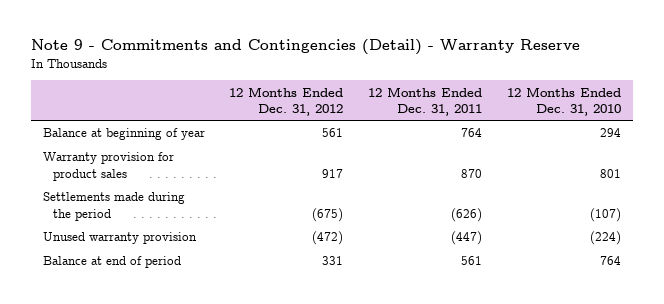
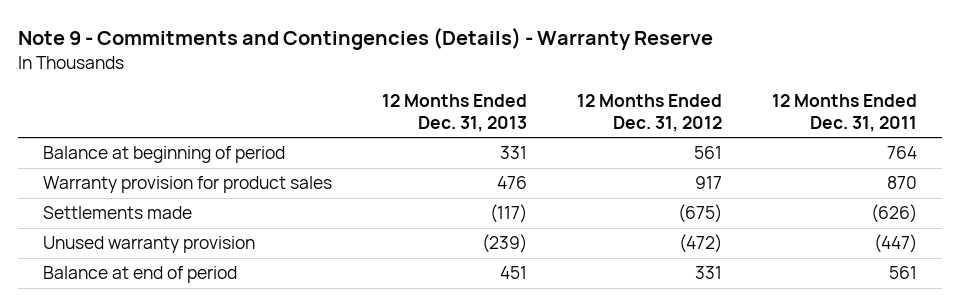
[30,39,580,56] Note 9 - Commitments and Contingencies (Detail) - Warranty Reserve -> [18,27,714,51] Note 9 - Commitments and Contingencies (Details) - Warranty Reserve
[506,86,621,116] 12 Months Ended Dec. 31, 2010 -> none
none -> [382,94,528,132] 12 Months Ended Dec. 31, 2013
[42,128,205,141] Balance at beginning of year -> [43,146,286,164] Balance at beginning of period
[42,192,185,221] Settlements made during the period -> [43,206,193,220] Settlements made

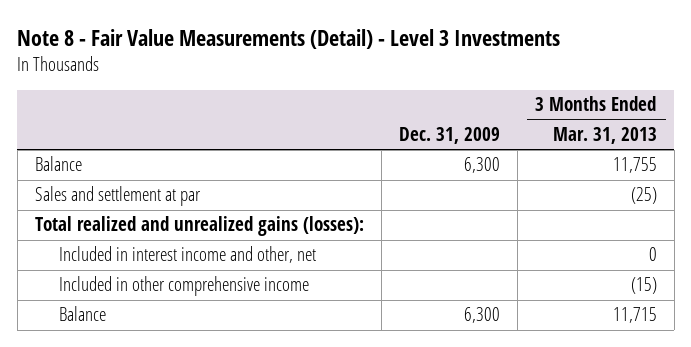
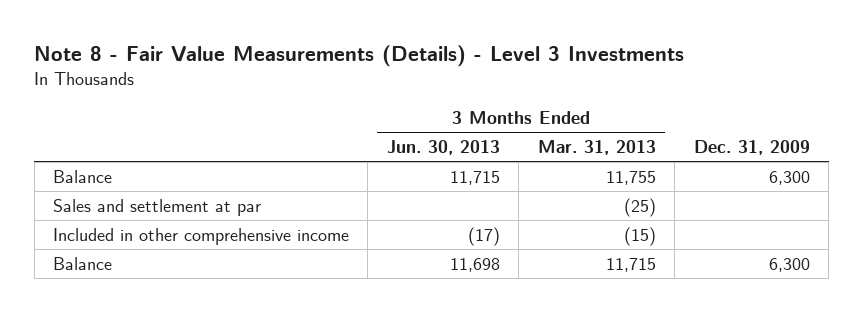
[17,28,561,49] Note 8 - Fair Value Measurements (Detail) - Level 3 Investments -> [34,45,685,68] Note 8 - Fair Value Measurements (Details) - Level 3 Investments
none -> [386,139,500,155] Jun. 30, 2013
[34,216,364,237] Total realized and unrealized gains (losses): -> none
[58,246,316,264] Included in interest income and other, net -> none

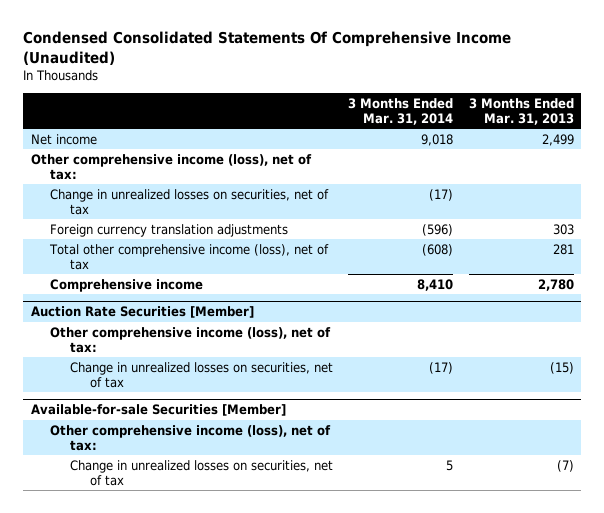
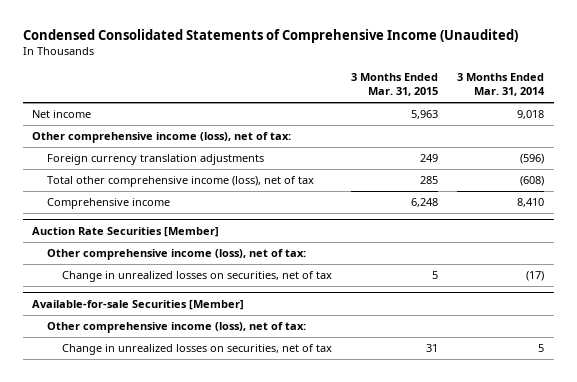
[23,31,512,65] Condensed Consolidated Statements Of Comprehensive Income (Unaudited) -> [22,29,518,44] Condensed Consolidated Statements of Comprehensive Income (Unaudited)
[468,97,574,125] 3 Months Ended Mar. 31, 2013 -> none
none -> [351,73,439,97] 3 Months Ended Mar. 31, 2015
[50,188,330,215] Change in unrealized losses on securities, net of tax -> none

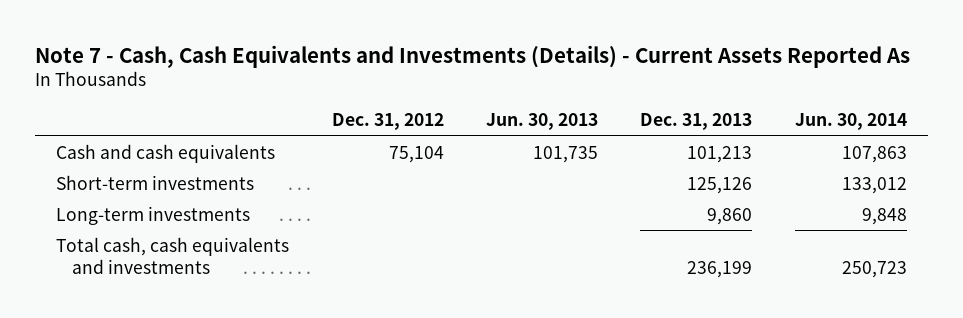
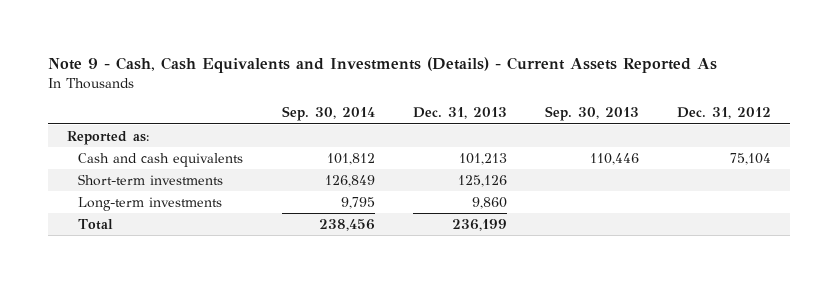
[35,44,911,68] Note 7 - Cash, Cash Equivalents and Investments (Details) - Current Assets Reported As -> [47,57,717,74] Note 9 - Cash, Cash Equivalents and Investments (Details) - Current Assets Reported As
[486,113,599,131] Jun. 30, 2013 -> none
[794,113,907,131] Jun. 30, 2014 -> none
none -> [281,106,375,122] Sep. 30, 2014
none -> [544,106,639,122] Sep. 30, 2013
none -> [66,130,149,145] Reported as:
[56,237,290,275] Total cash, cash equivalents and investments -> [78,218,114,230] Total

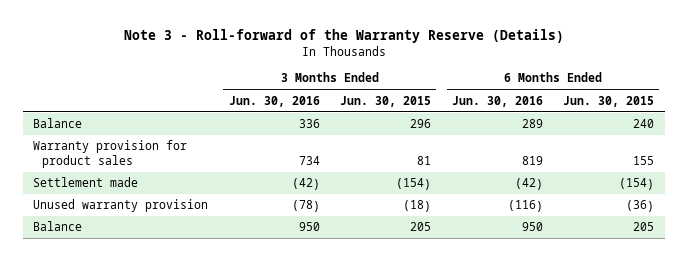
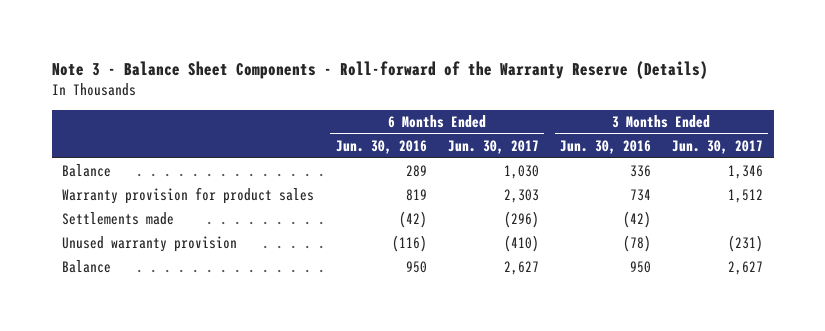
[123,29,564,44] Note 3 - Roll-forward of the Warranty Reserve (Details) -> [51,60,708,79] Note 3 - Balance Sheet Components - Roll-forward of the Warranty Reserve (Details)
[340,95,432,107] Jun. 30, 2015 -> none
[563,95,655,107] Jun. 30, 2015 -> none
none -> [447,139,539,154] Jun. 30, 2017
none -> [671,139,763,154] Jun. 30, 2017
[32,177,138,188] Settlement made -> [62,212,175,226] Settlements made

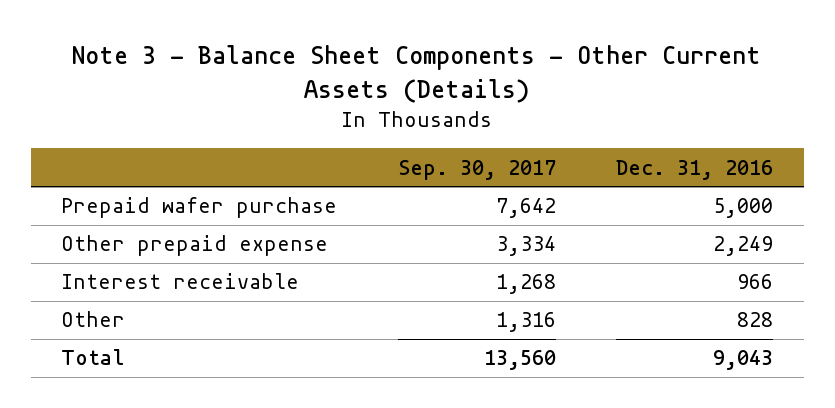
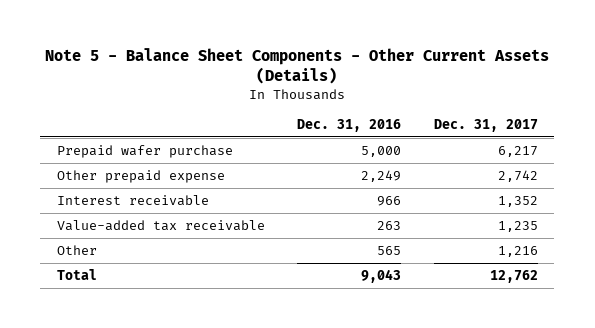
[72,45,762,103] Note 3 - Balance Sheet Components - Other Current Assets (Details) -> [45,47,550,85] Note 5 - Balance Sheet Components - Other Current Assets (Details)
[397,159,556,180] Sep. 30, 2017 -> none
none -> [434,118,539,132] Dec. 31, 2017
none -> [56,220,265,232] Value-added tax receivable
[737,312,774,328] 828 -> [377,246,402,256] 565

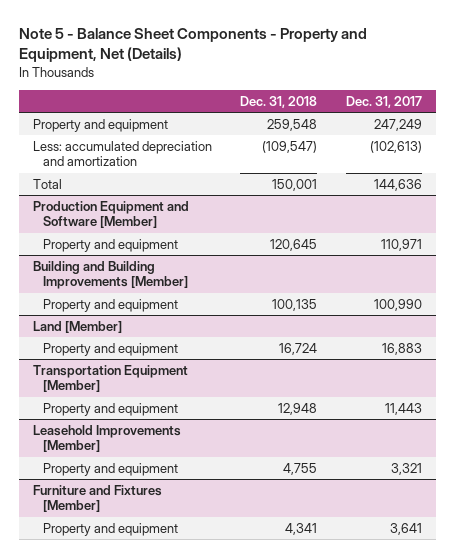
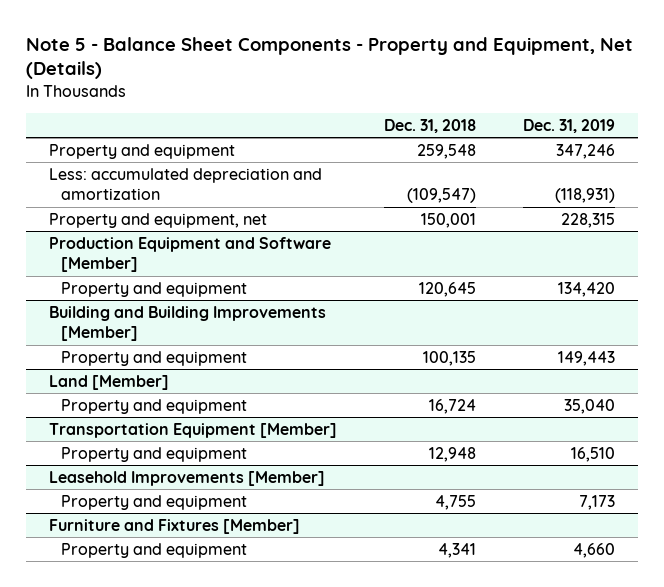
[345,95,422,108] Dec. 31, 2017 -> none
none -> [522,118,615,133] Dec. 31, 2019
[33,178,63,189] Total -> [49,212,268,228] Property and equipment, net

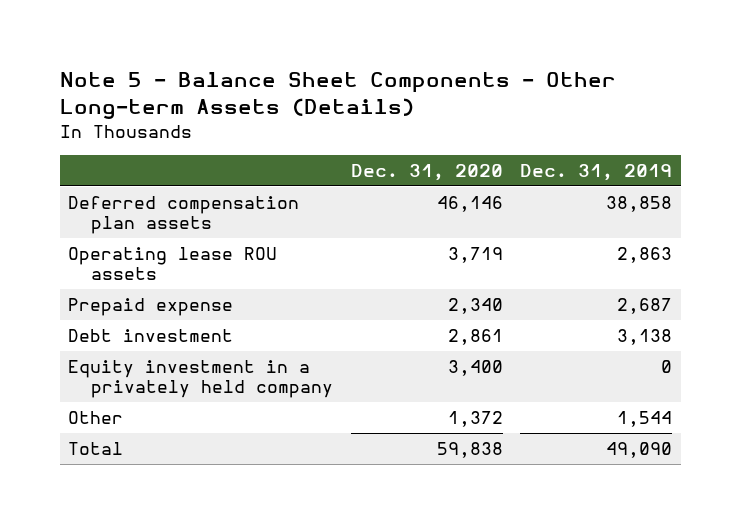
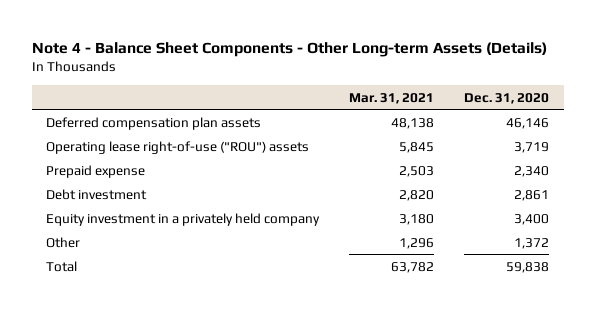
[59,71,616,120] Note 5 - Balance Sheet Components - Other Long-term Assets (Details) -> [31,41,547,57] Note 4 - Balance Sheet Components - Other Long-term Assets (Details)
[520,164,673,182] Dec. 31, 2019 -> none
none -> [349,92,435,104] Mar. 31, 2021
[68,246,278,281] Operating lease ROU assets -> [46,140,310,154] Operating lease right-of-use ("ROU") assets

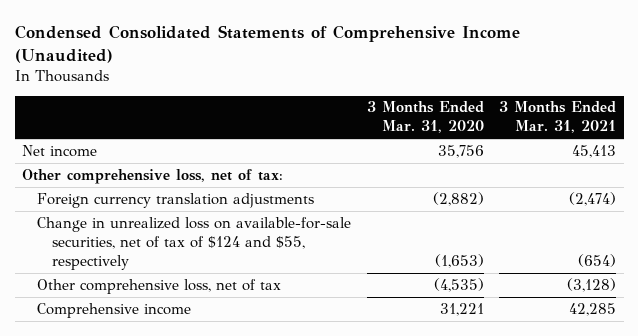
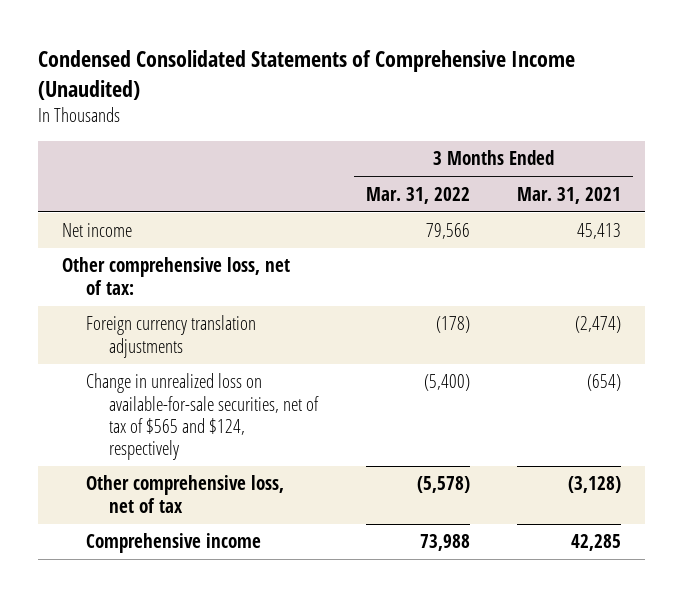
[366,101,484,134] 3 Months Ended Mar. 31, 2020 -> none
none -> [365,186,470,204] Mar. 31, 2022
[37,216,352,270] Change in unrealized loss on available-for-sale securities, net of tax of $124 and $55, respectively -> [85,373,320,461] Change in unrealized loss on available-for-sale securities, net of tax of $565 and $124, respectively

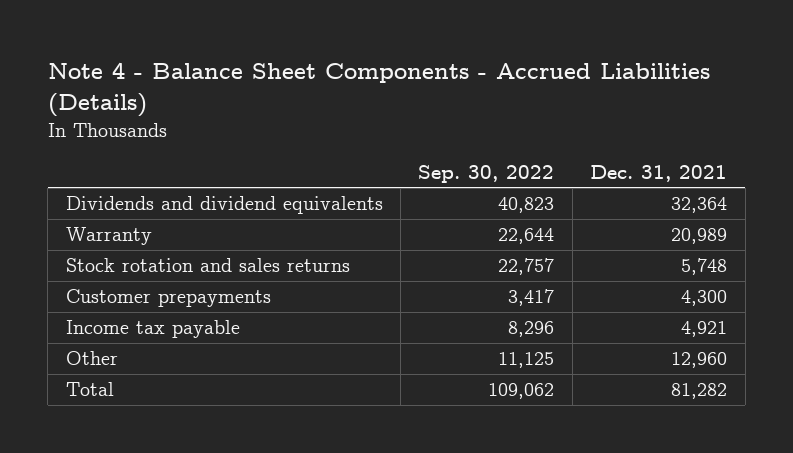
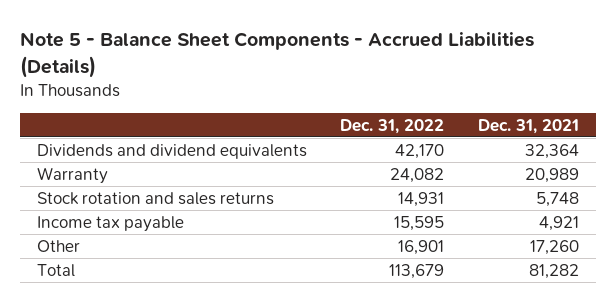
[47,61,710,117] Note 4 - Balance Sheet Components - Accrued Liabilities (Details) -> [19,32,534,78] Note 5 - Balance Sheet Components - Accrued Liabilities (Details)
[418,164,555,183] Sep. 30, 2022 -> none
none -> [340,118,445,134] Dec. 31, 2022
[65,289,271,308] Customer prepayments -> none
[671,352,728,369] 12,960 -> [530,239,580,255] 17,260

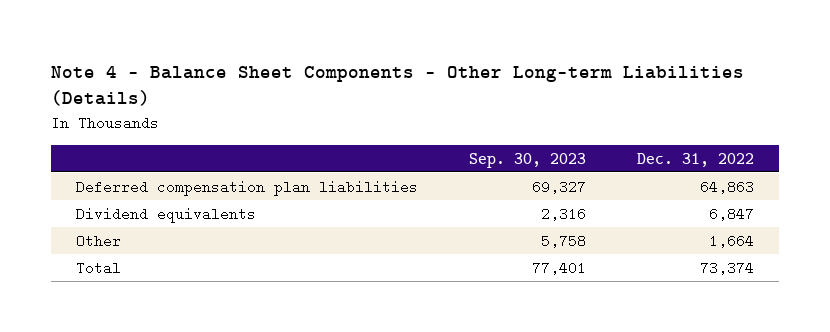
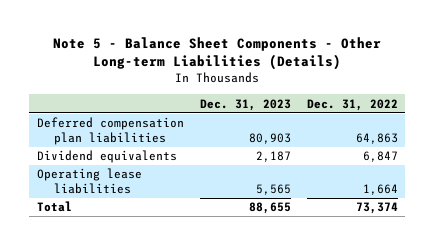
[51,65,745,107] Note 4 - Balance Sheet Components - Other Long-term Liabilities (Details) -> [53,36,382,71] Note 5 - Balance Sheet Components - Other Long-term Liabilities (Details)
[469,152,587,168] Sep. 30, 2023 -> none
none -> [199,98,291,111] Dec. 31, 2023
[76,233,122,248] Other -> [37,168,143,195] Operating lease liabilities

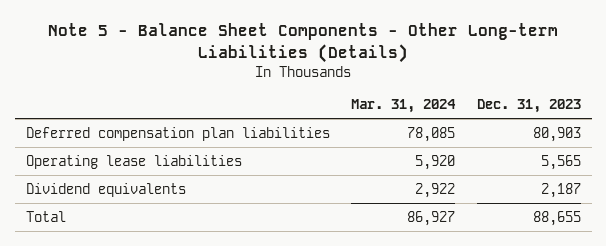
[306,98,398,111] Dec. 31, 2022 -> none
none -> [351,99,457,114] Mar. 31, 2024
[37,150,178,164] Dividend equivalents -> [25,182,186,197] Dividend equivalents

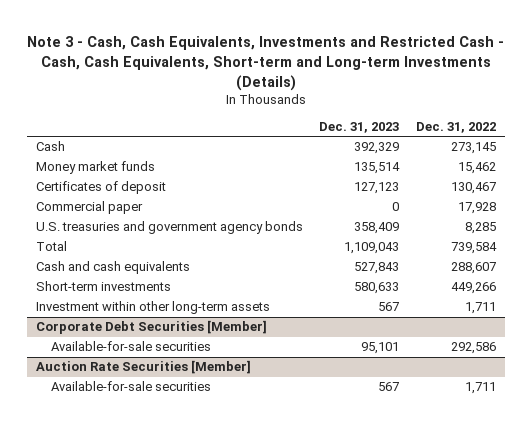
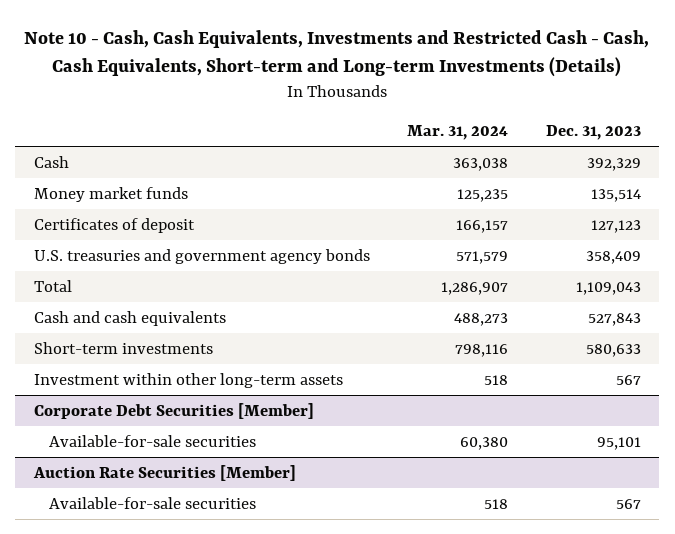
[26,35,504,91] Note 3 - Cash, Cash Equivalents, Investments and Restricted Cash - Cash, Cash Equivalents, Short-term and Long-term Investments (Details) -> [24,29,650,78] Note 10 - Cash, Cash Equivalents, Investments and Restricted Cash - Cash, Cash Equivalents, Short-term and Long-term Investments (Details)
[416,122,497,134] Dec. 31, 2022 -> none
none -> [407,125,509,141] Mar. 31, 2024
[35,201,143,215] Commercial paper -> none

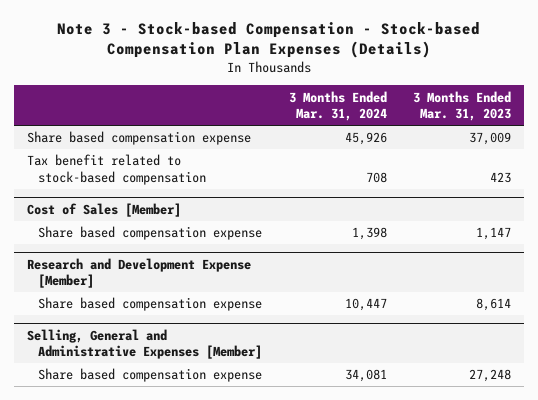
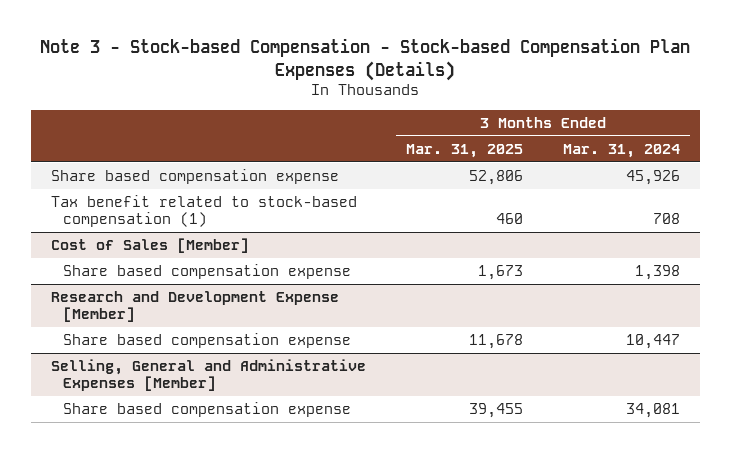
[412,90,511,122] 3 Months Ended Mar. 31, 2023 -> none
none -> [405,143,523,158] Mar. 31, 2025
[26,154,207,186] Tax benefit related to stock-based compensation -> [50,195,357,227] Tax benefit related to stock-based compensation (1)

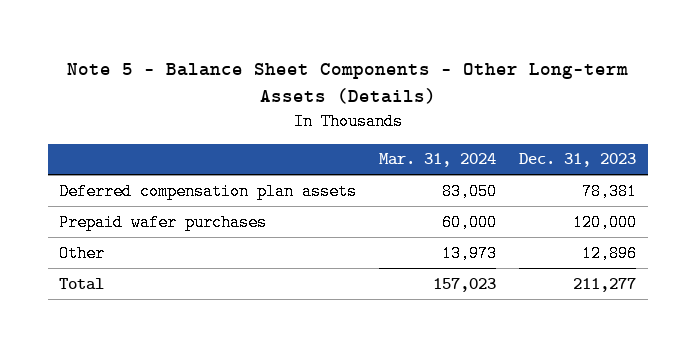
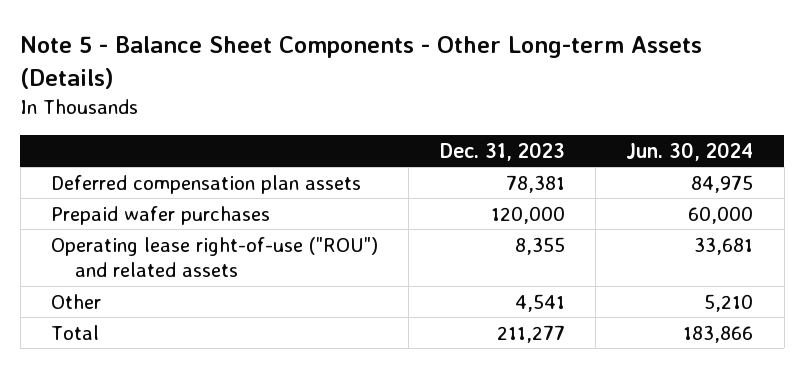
[379,153,497,168] Mar. 31, 2024 -> none
none -> [626,142,754,162] Jun. 30, 2024
none -> [50,236,378,278] Operating lease right-of-use ("ROU") and related assets
[582,244,638,262] 12,896 -> [514,293,565,312] 4,541

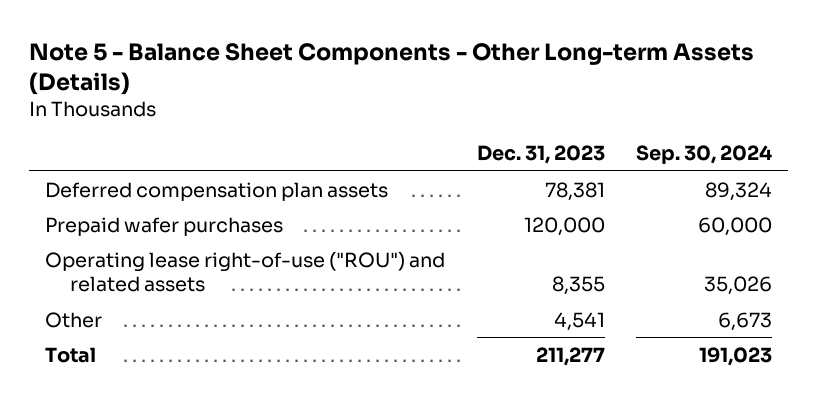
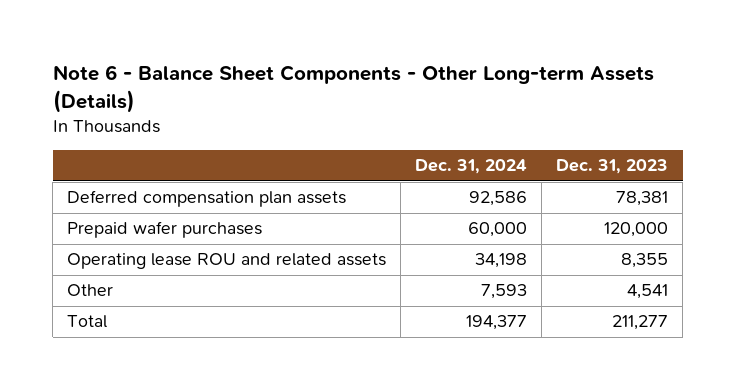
[29,42,755,95] Note 5 - Balance Sheet Components - Other Long-term Assets (Details) -> [52,65,654,113] Note 6 - Balance Sheet Components - Other Long-term Assets (Details)
[636,145,773,165] Sep. 30, 2024 -> none
none -> [415,159,528,175] Dec. 31, 2024
[45,250,446,293] Operating lease right-of-use ("ROU") and related assets -> [67,253,387,270] Operating lease ROU and related assets

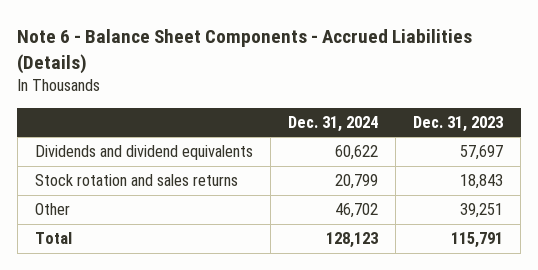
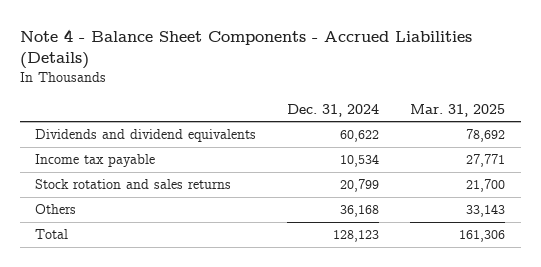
[17,29,473,74] Note 6 - Balance Sheet Components - Accrued Liabilities (Details) -> [19,28,472,70] Note 4 - Balance Sheet Components - Accrued Liabilities (Details)
[413,115,504,132] Dec. 31, 2023 -> none
none -> [410,103,506,117] Mar. 31, 2025
none -> [35,154,156,168] Income tax payable
[34,203,70,216] Other -> [35,204,77,215] Others
[335,203,379,219] 46,702 -> [340,205,380,218] 36,168

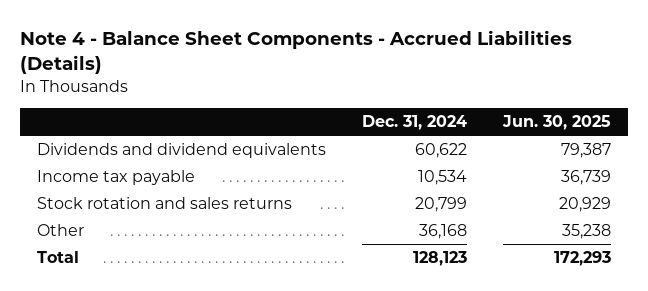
[410,103,506,117] Mar. 31, 2025 -> none
none -> [501,115,611,131] Jun. 30, 2025
[35,204,77,215] Others -> [37,224,85,237] Other

